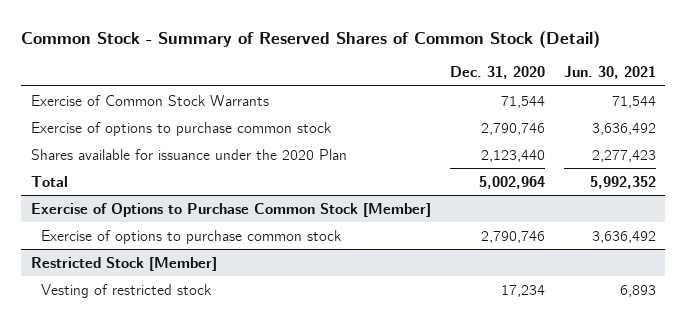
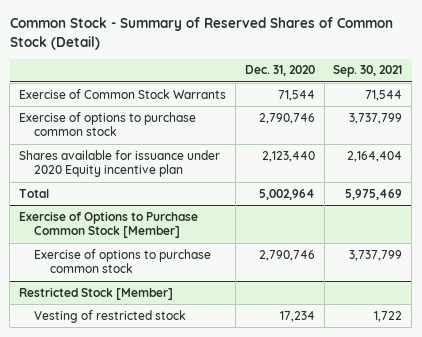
[563,66,656,80] Jun. 30, 2021 -> none
none -> [333,65,403,78] Sep. 30, 2021
[30,148,347,160] Shares available for issuance under the 2020 Plan -> [19,149,221,178] Shares available for issuance under 2020 Equity incentive plan

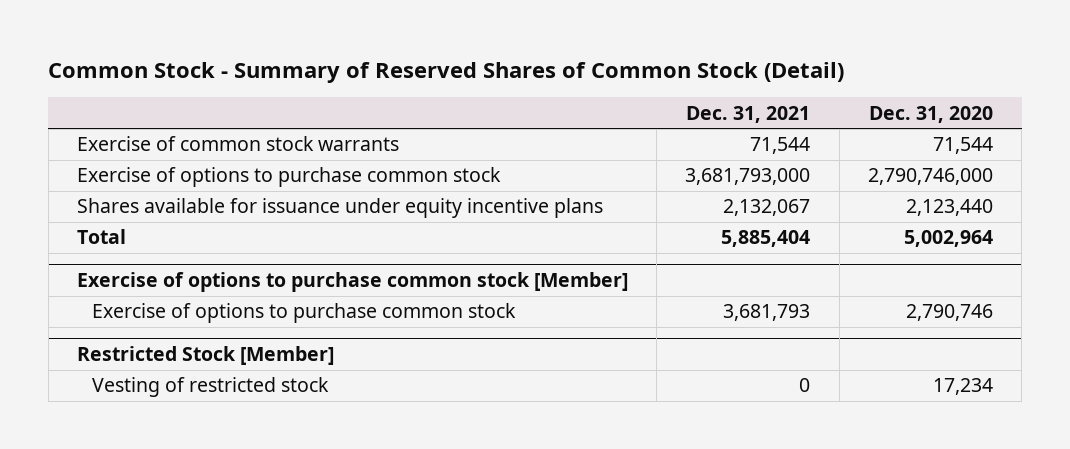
[333,65,403,78] Sep. 30, 2021 -> none
none -> [686,105,811,123] Dec. 31, 2021
[19,88,227,99] Exercise of Common Stock Warrants -> [76,136,399,152] Exercise of common stock warrants
[258,112,315,124] 2,790,746 -> [867,168,993,186] 2,790,746,000
[19,149,221,178] Shares available for issuance under 2020 Equity incentive plan -> [76,198,603,219] Shares available for issuance under equity incentive plans
[19,210,199,239] Exercise of Options to Purchase Common Stock [Member] -> [76,272,628,293] Exercise of options to purchase common stock [Member]

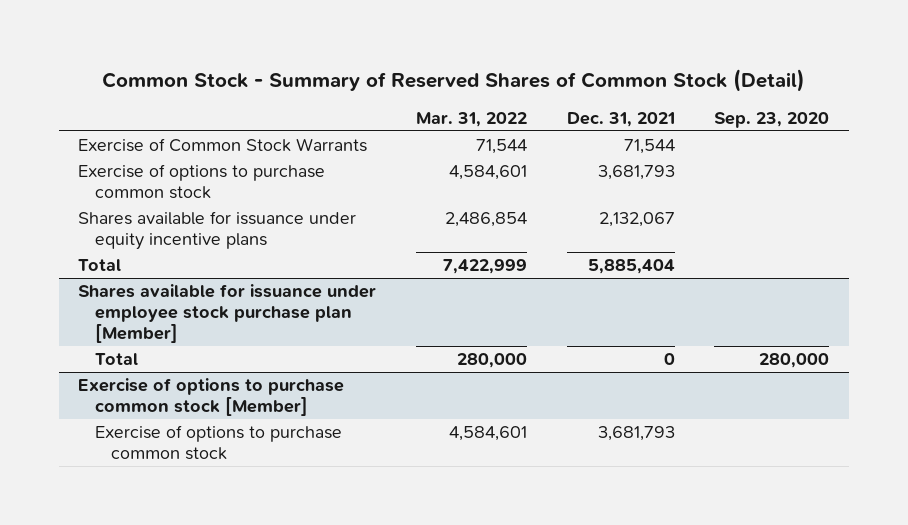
[868,105,993,123] Dec. 31, 2020 -> none
none -> [416,111,528,127] Mar. 31, 2022
none -> [714,111,830,128] Sep. 23, 2020
[76,136,399,152] Exercise of common stock warrants -> [78,138,368,153] Exercise of Common Stock Warrants
[685,168,811,186] 3,681,793,000 -> [597,165,675,181] 3,681,793
none -> [78,284,377,343] Shares available for issuance under employee stock purchase plan [Member]
none -> [94,353,138,366] Total
[76,346,334,366] Restricted Stock [Member] -> none
[91,377,329,398] Vesting of restricted stock -> none

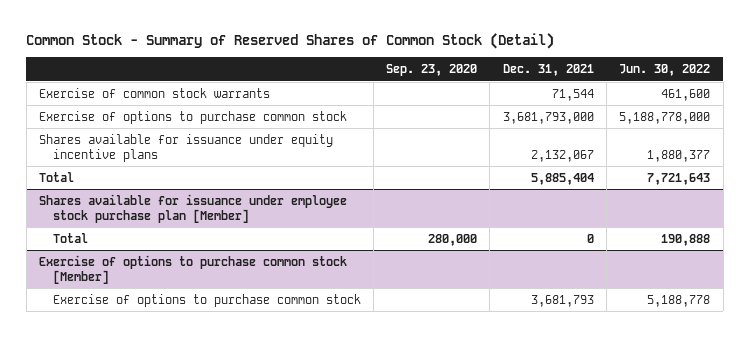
[416,111,528,127] Mar. 31, 2022 -> none
none -> [619,64,711,77] Jun. 30, 2022
[78,138,368,153] Exercise of Common Stock Warrants -> [39,87,271,98] Exercise of common stock warrants
[597,165,675,181] 3,681,793 -> [502,111,594,124] 3,681,793,000

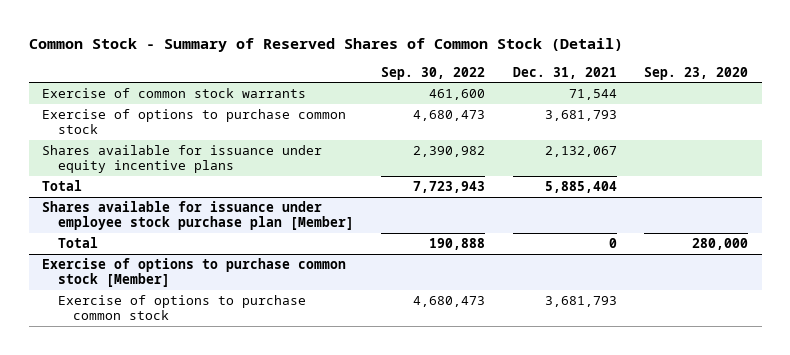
[619,64,711,77] Jun. 30, 2022 -> none
none -> [381,66,486,80] Sep. 30, 2022
[502,111,594,124] 3,681,793,000 -> [544,110,617,122] 3,681,793

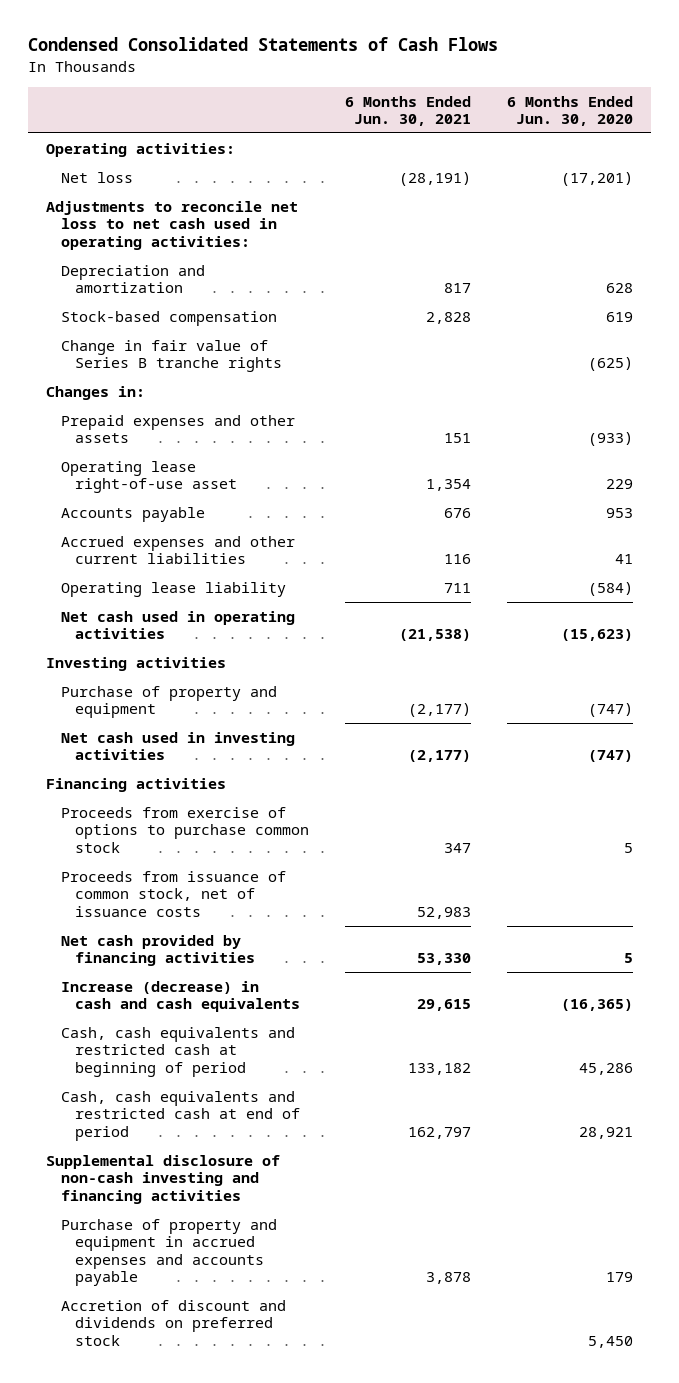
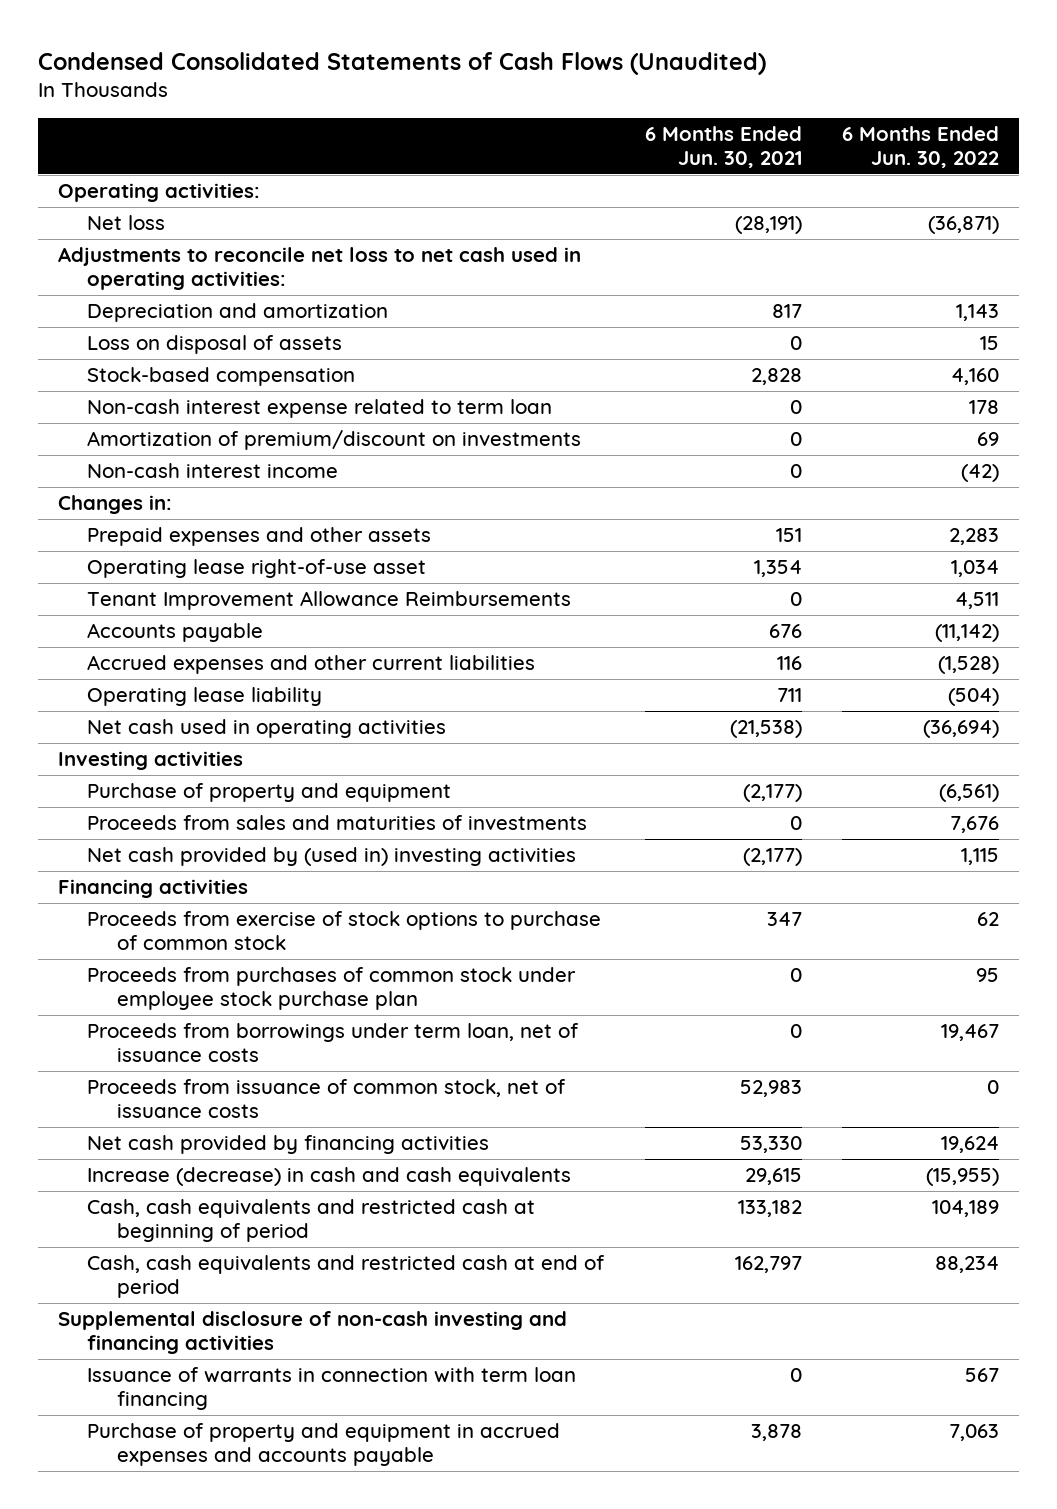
[28,37,499,52] Condensed Consolidated Statements of Cash Flows -> [37,51,766,75] Condensed Consolidated Statements of Cash Flows (Unaudited)
[507,95,634,126] 6 Months Ended Jun. 30, 2020 -> none
none -> [841,126,999,169] 6 Months Ended Jun. 30, 2022
none -> [87,335,343,355] Loss on disposal of assets
[60,339,282,373] Change in fair value of Series B tranche rights -> none
none -> [87,399,553,419] Non-cash interest expense related to term loan
none -> [87,430,582,451] Amortization of premium/discount on investments
none -> [87,463,339,479] Non-cash interest income
none -> [87,591,572,611] Tenant Improvement Allowance Reimbursements
none -> [87,815,588,831] Proceeds from sales and maturities of investments
[60,731,295,761] Net cash used in investing activities -> [87,847,577,867] Net cash provided by (used in) investing activities
[60,806,309,853] Proceeds from exercise of options to purchase common stock -> [87,911,602,951] Proceeds from exercise of stock options to purchase of common stock
none -> [87,967,577,1011] Proceeds from purchases of common stock under employee stock purchase plan
none -> [87,1023,580,1063] Proceeds from borrowings under term loan, net of issuance costs
none -> [87,1367,577,1411] Issuance of warrants in connection with term loan financing
[60,1299,286,1346] Accretion of discount and dividends on preferred stock -> none

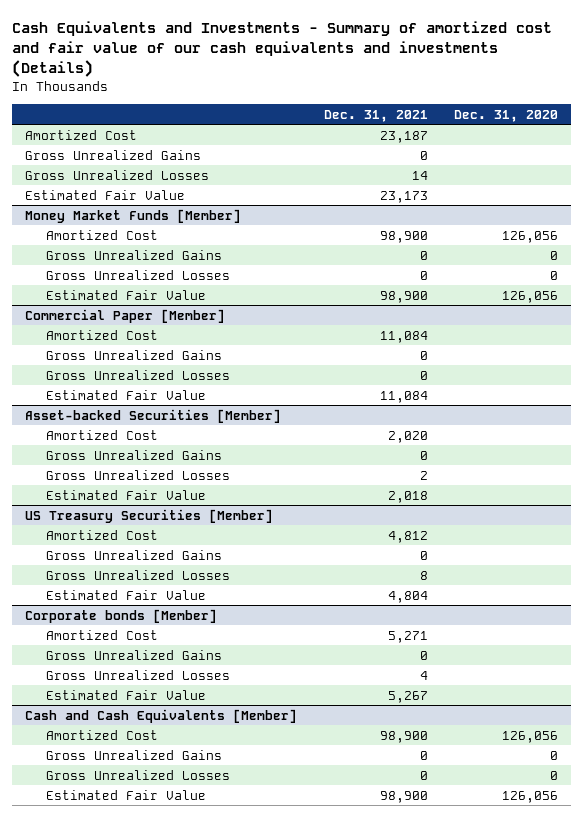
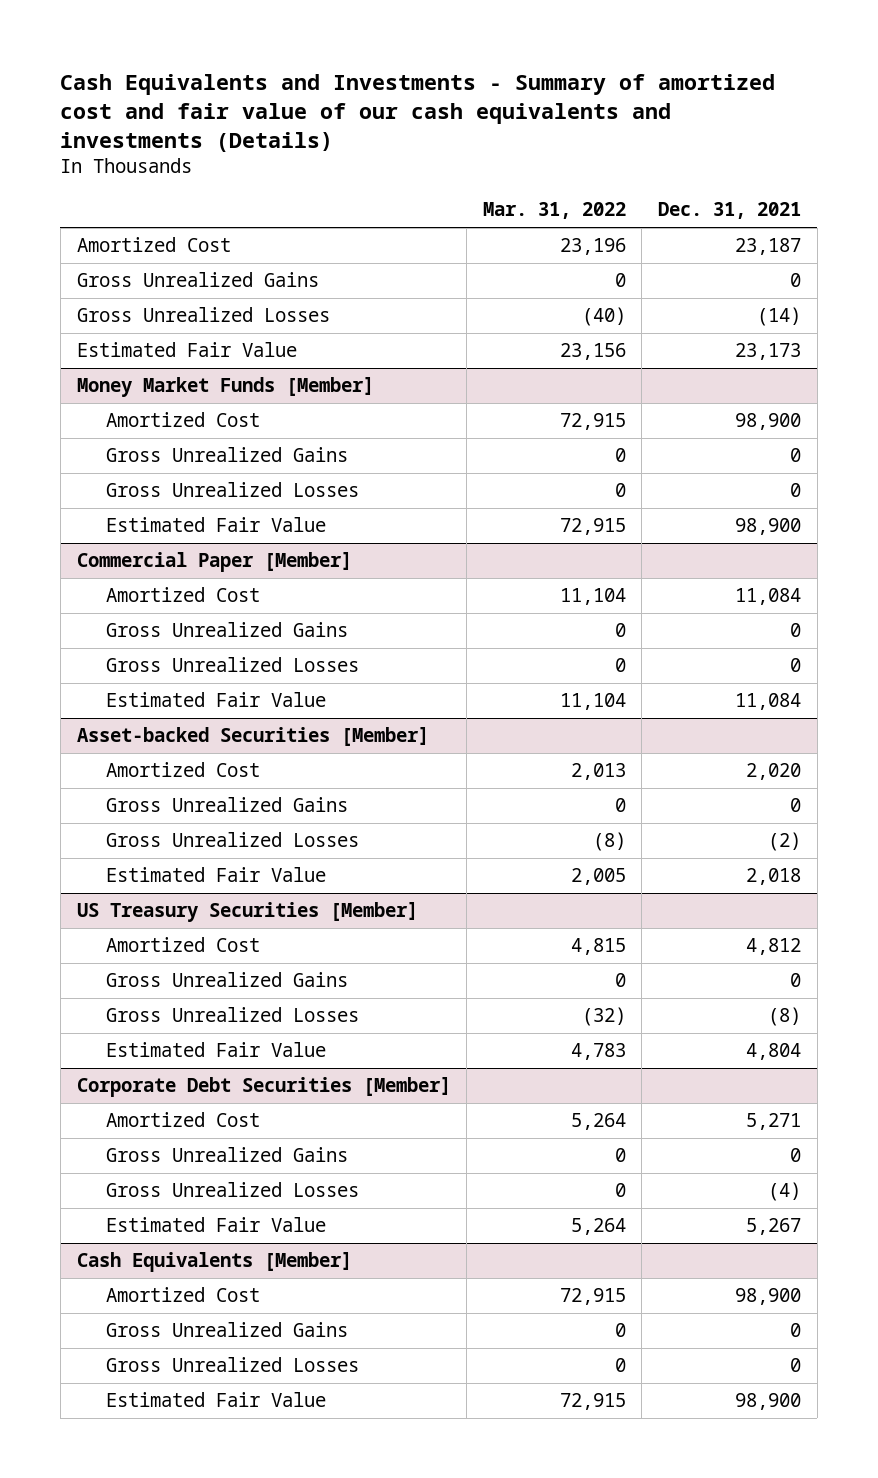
[453,109,558,122] Dec. 31, 2020 -> none
none -> [482,202,626,220] Mar. 31, 2022
[411,170,428,180] 14 -> [757,307,802,327] (14)
[419,470,428,480] 2 -> [768,832,802,852] (2)
[419,570,428,580] 8 -> [768,1007,802,1027] (8)
[25,608,218,623] Corporate bonds [Member] -> [76,1077,451,1098] Corporate Debt Securities [Member]
[419,670,428,680] 4 -> [768,1182,802,1202] (4)
[25,708,298,723] Cash and Cash Equivalents [Member] -> [76,1252,352,1273] Cash Equivalents [Member]

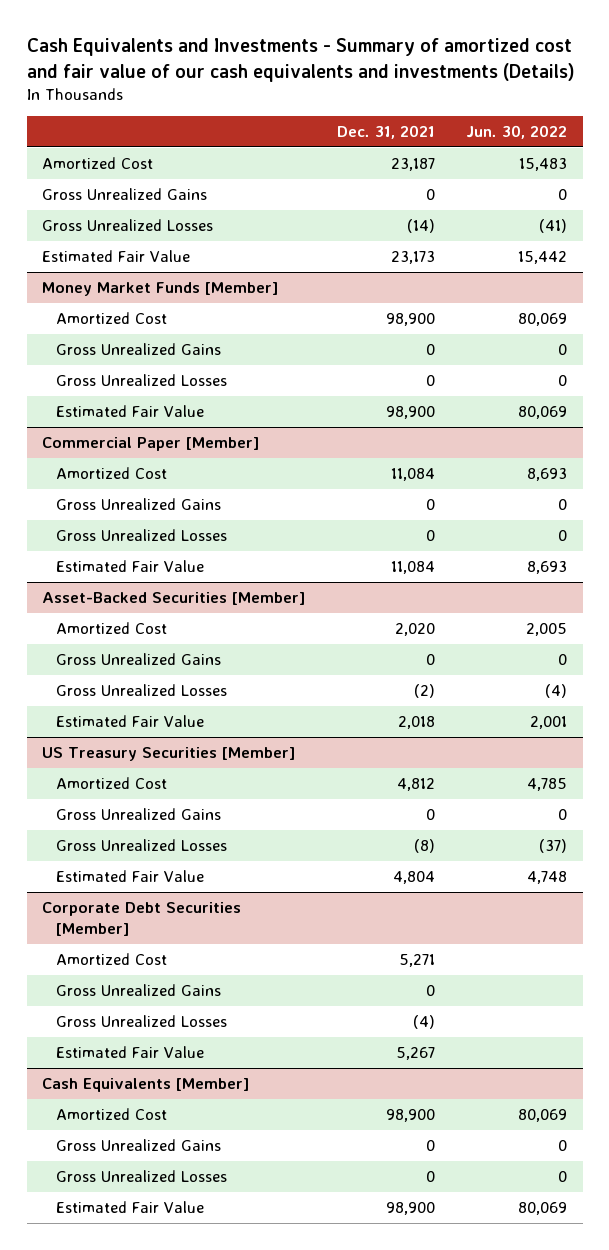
[482,202,626,220] Mar. 31, 2022 -> none
none -> [465,125,567,140] Jun. 30, 2022
[76,727,429,747] Asset-backed Securities [Member] -> [42,591,306,605] Asset-Backed Securities [Member]

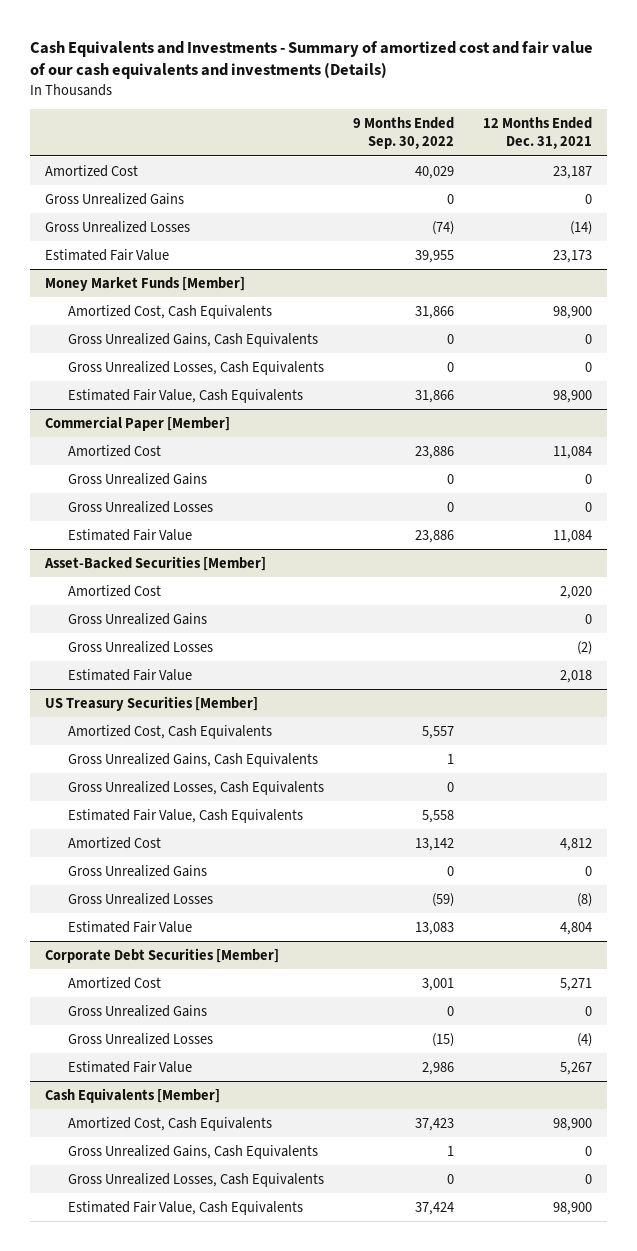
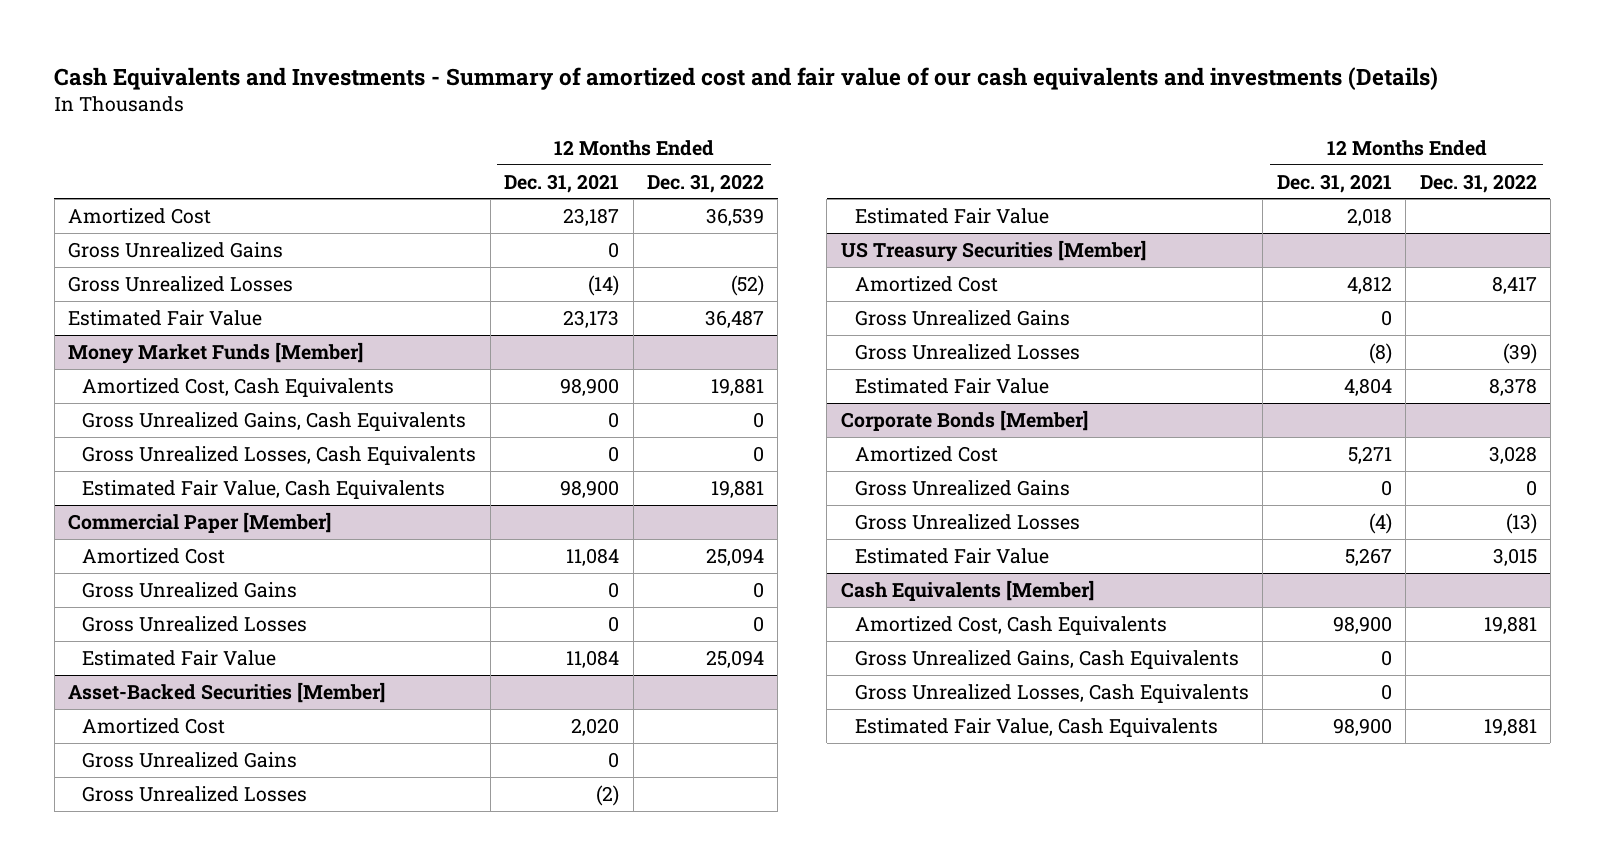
[353,117,455,150] 9 Months Ended Sep. 30, 2022 -> none
none -> [646,173,764,193] Dec. 31, 2022
[67,724,272,739] Amortized Cost, Cash Equivalents -> none
[67,752,318,767] Gross Unrealized Gains, Cash Equivalents -> none
[67,780,324,795] Gross Unrealized Losses, Cash Equivalents -> none
[67,808,303,823] Estimated Fair Value, Cash Equivalents -> none
[44,947,279,963] Corporate Debt Securities [Member] -> [840,409,1088,431] Corporate Bonds [Member]

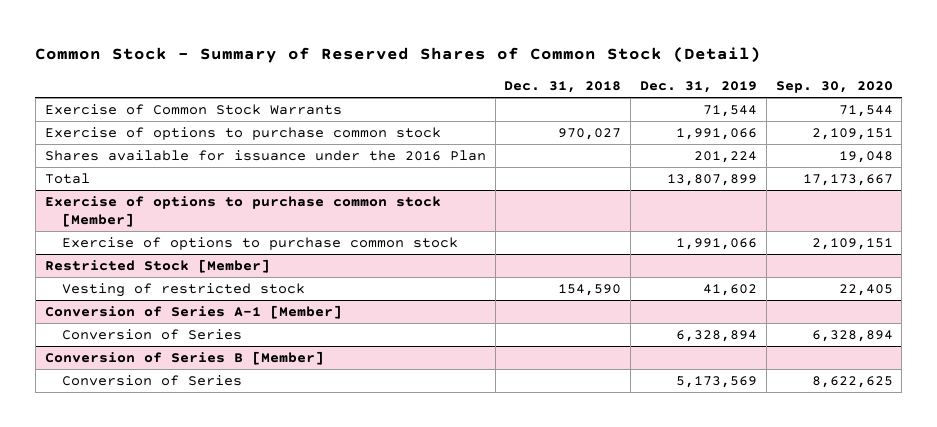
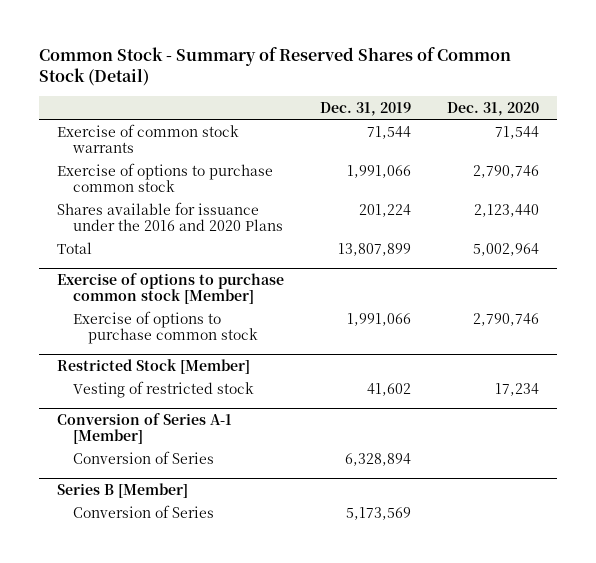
[504,81,622,94] Dec. 31, 2018 -> none
[775,81,893,94] Sep. 30, 2020 -> none
none -> [446,101,539,116] Dec. 31, 2020
[44,104,342,116] Exercise of Common Stock Warrants -> [57,123,240,153] Exercise of common stock warrants
[44,150,486,162] Shares available for issuance under the 2016 Plan -> [57,201,283,231] Shares available for issuance under the 2016 and 2020 Plans
[44,351,324,366] Conversion of Series B [Member] -> [57,482,189,498] Series B [Member]

